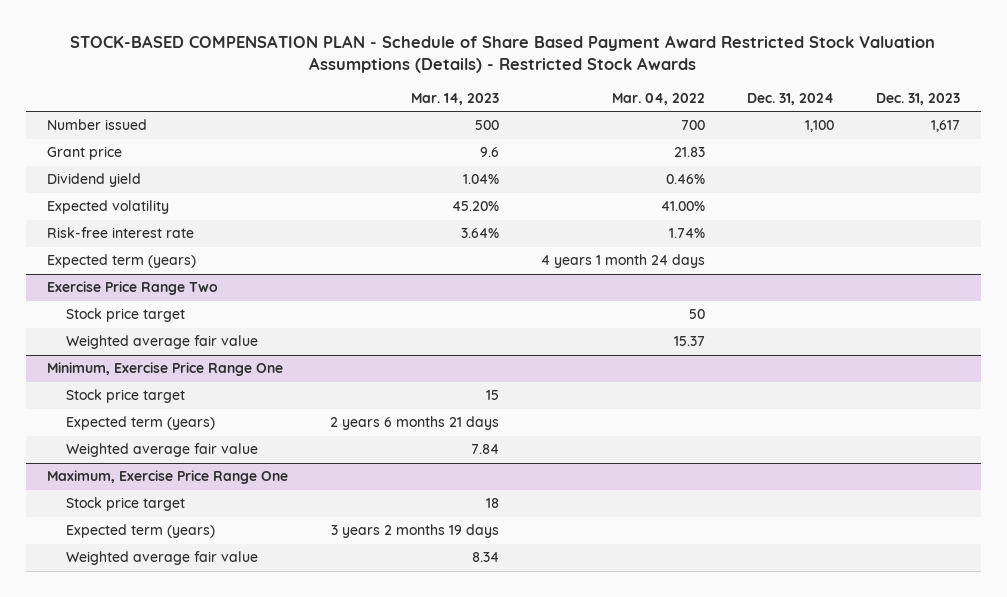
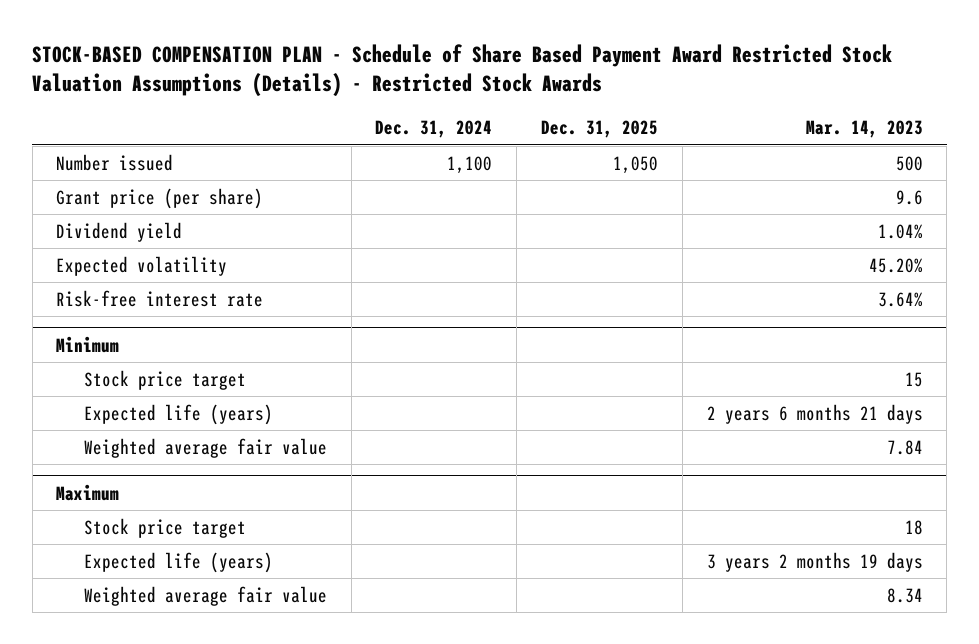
[611,92,705,105] Mar. 04, 2022 -> none
[875,92,960,105] Dec. 31, 2023 -> none
none -> [541,120,659,139] Dec. 31, 2025
[46,146,122,161] Grant price -> [56,187,264,209] Grant price (per share)
[46,254,196,269] Expected term (years) -> none
[46,281,218,296] Exercise Price Range Two -> none
[66,308,186,323] Stock price target -> none
[66,335,259,350] Weighted average fair value -> none
[46,362,283,377] Minimum, Exercise Price Range One -> none
none -> [56,335,120,353] Minimum
[66,416,216,431] Expected term (years) -> [83,403,273,425] Expected life (years)
[46,470,288,485] Maximum, Exercise Price Range One -> none
none -> [56,483,120,501] Maximum
[66,524,216,539] Expected term (years) -> [83,551,273,573] Expected life (years)

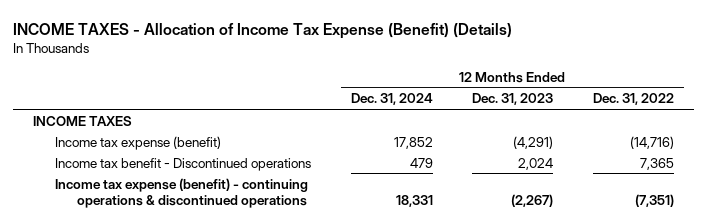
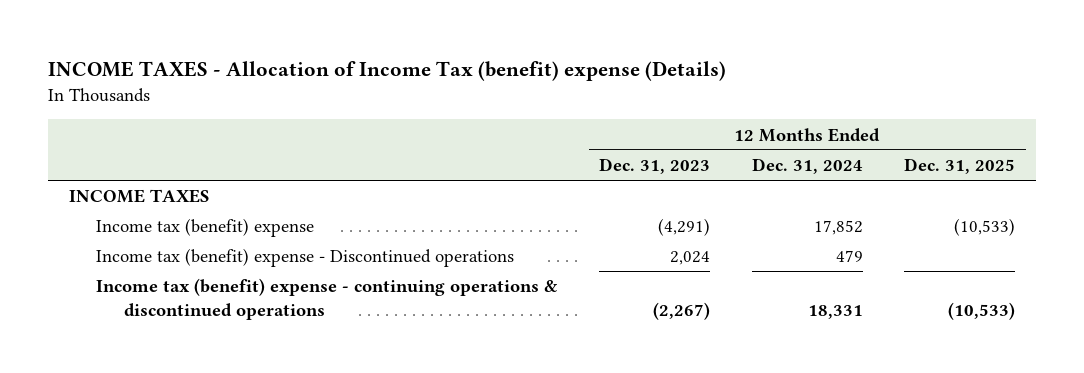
[13,22,513,39] INCOME TAXES - Allocation of Income Tax Expense (Benefit) (Details) -> [47,61,726,82] INCOME TAXES - Allocation of Income Tax (benefit) expense (Details)
[592,93,674,106] Dec. 31, 2022 -> none
none -> [904,158,1016,175] Dec. 31, 2025
[54,135,221,150] Income tax expense (benefit) -> [96,218,315,238] Income tax (benefit) expense
[54,157,311,171] Income tax benefit - Discontinued operations -> [96,248,515,268] Income tax (benefit) expense - Discontinued operations
[54,177,308,209] Income tax expense (benefit) - continuing operations & discontinued operations -> [96,278,559,320] Income tax (benefit) expense - continuing operations & discontinued operations

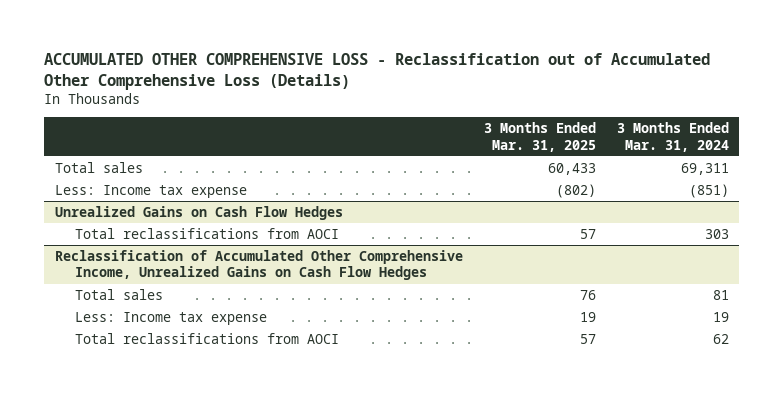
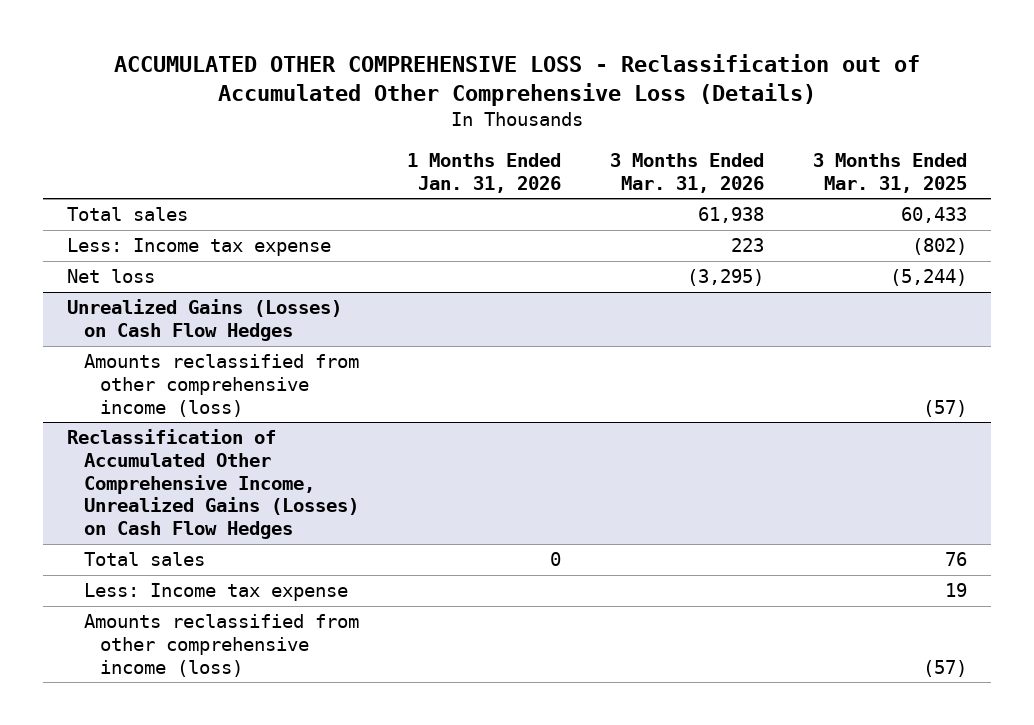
[616,122,729,152] 3 Months Ended Mar. 31, 2024 -> none
none -> [407,152,562,193] 1 Months Ended Jan. 31, 2026
none -> [609,152,764,193] 3 Months Ended Mar. 31, 2026
[74,227,339,239] Total reclassifications from AOCI -> none
none -> [67,269,156,284] Net loss
[54,205,343,220] Unrealized Gains on Cash Flow Hedges -> [67,299,343,342] Unrealized Gains (Losses) on Cash Flow Hedges
none -> [83,354,359,417] Amounts reclassified from other comprehensive income (loss)
[54,249,463,281] Reclassification of Accumulated Other Comprehensive Income, Unrealized Gains on Cash Flow Hedges -> [67,429,359,540] Reclassification of Accumulated Other Comprehensive Income, Unrealized Gains (Losses) on Cash Flow Hedges
[74,332,339,344] Total reclassifications from AOCI -> none
none -> [83,614,359,677] Amounts reclassified from other comprehensive income (loss)

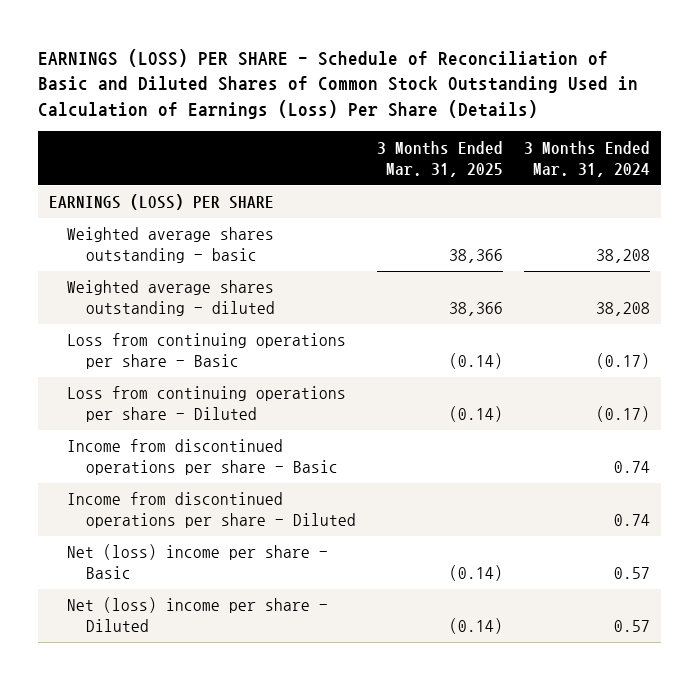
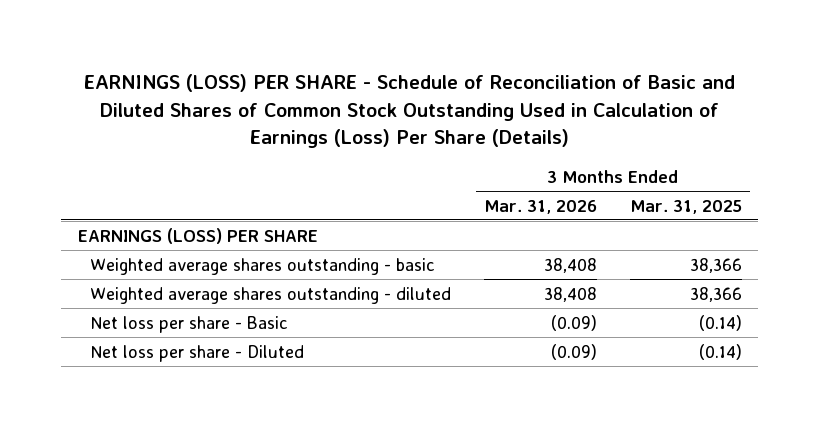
[524,140,651,177] 3 Months Ended Mar. 31, 2024 -> none
none -> [483,199,597,214] Mar. 31, 2026
[67,333,347,370] Loss from continuing operations per share - Basic -> none
[67,386,347,423] Loss from continuing operations per share - Diluted -> none
[67,439,339,476] Income from discontinued operations per share - Basic -> none
[67,492,357,529] Income from discontinued operations per share - Diluted -> none
[67,544,329,580] Net (loss) income per share - Basic -> [90,315,289,333] Net loss per share - Basic
[67,597,329,633] Net (loss) income per share - Diluted -> [90,344,305,362] Net loss per share - Diluted

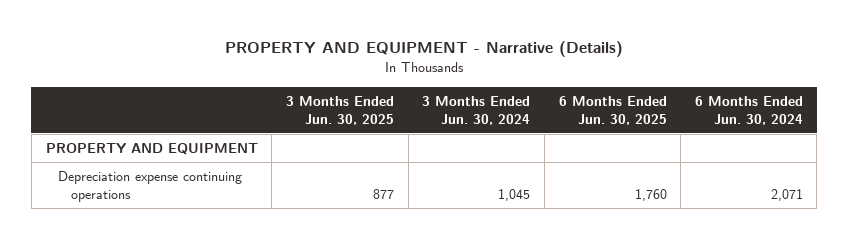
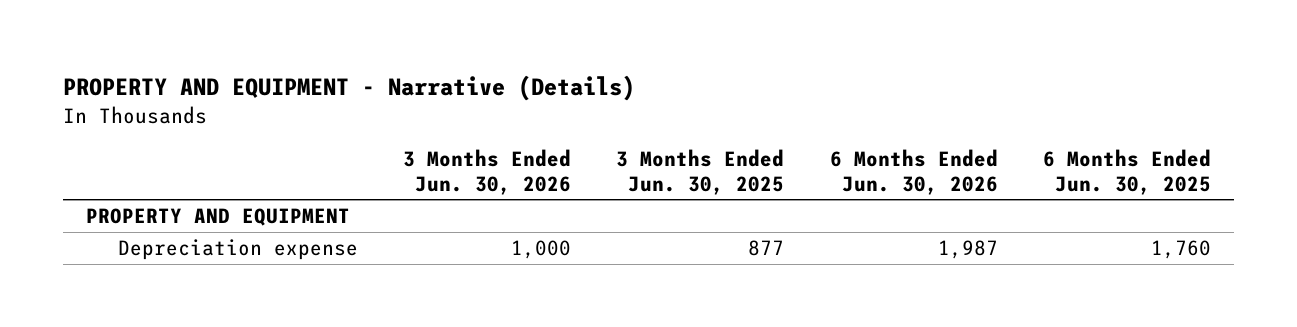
[422,95,531,125] 3 Months Ended Jun. 30, 2024 -> none
[694,95,803,125] 6 Months Ended Jun. 30, 2024 -> none
none -> [403,149,572,195] 3 Months Ended Jun. 30, 2026
none -> [829,149,998,195] 6 Months Ended Jun. 30, 2026
[58,171,243,203] Depreciation expense continuing operations -> [117,239,358,261] Depreciation expense

